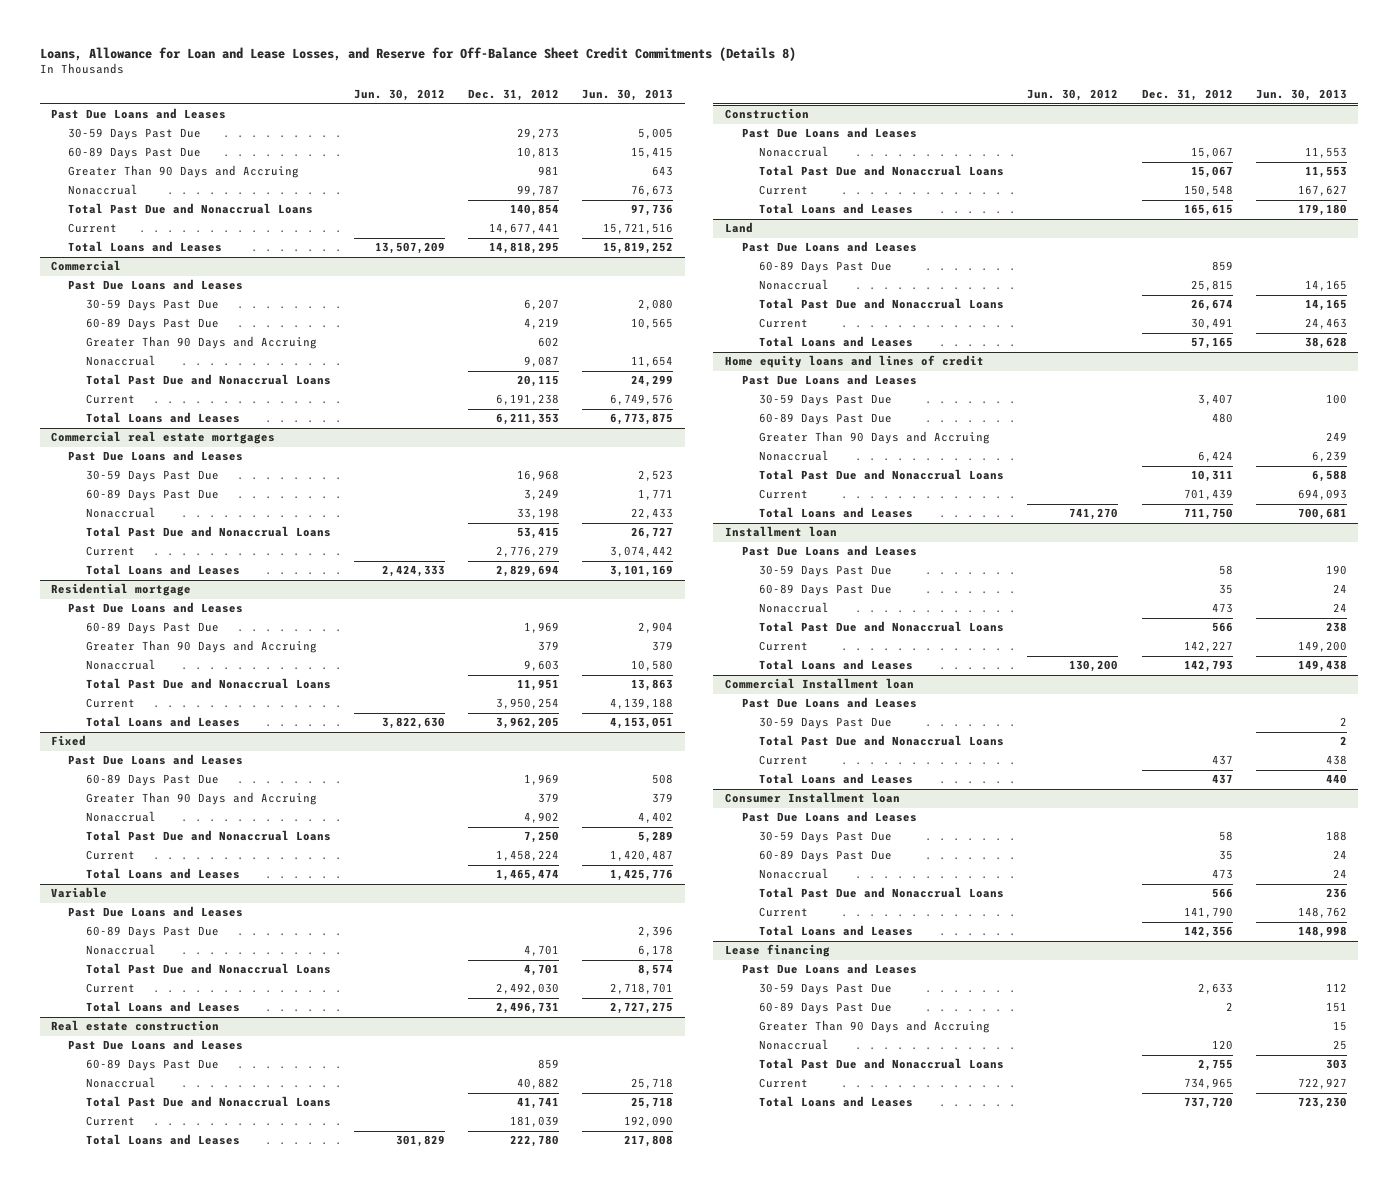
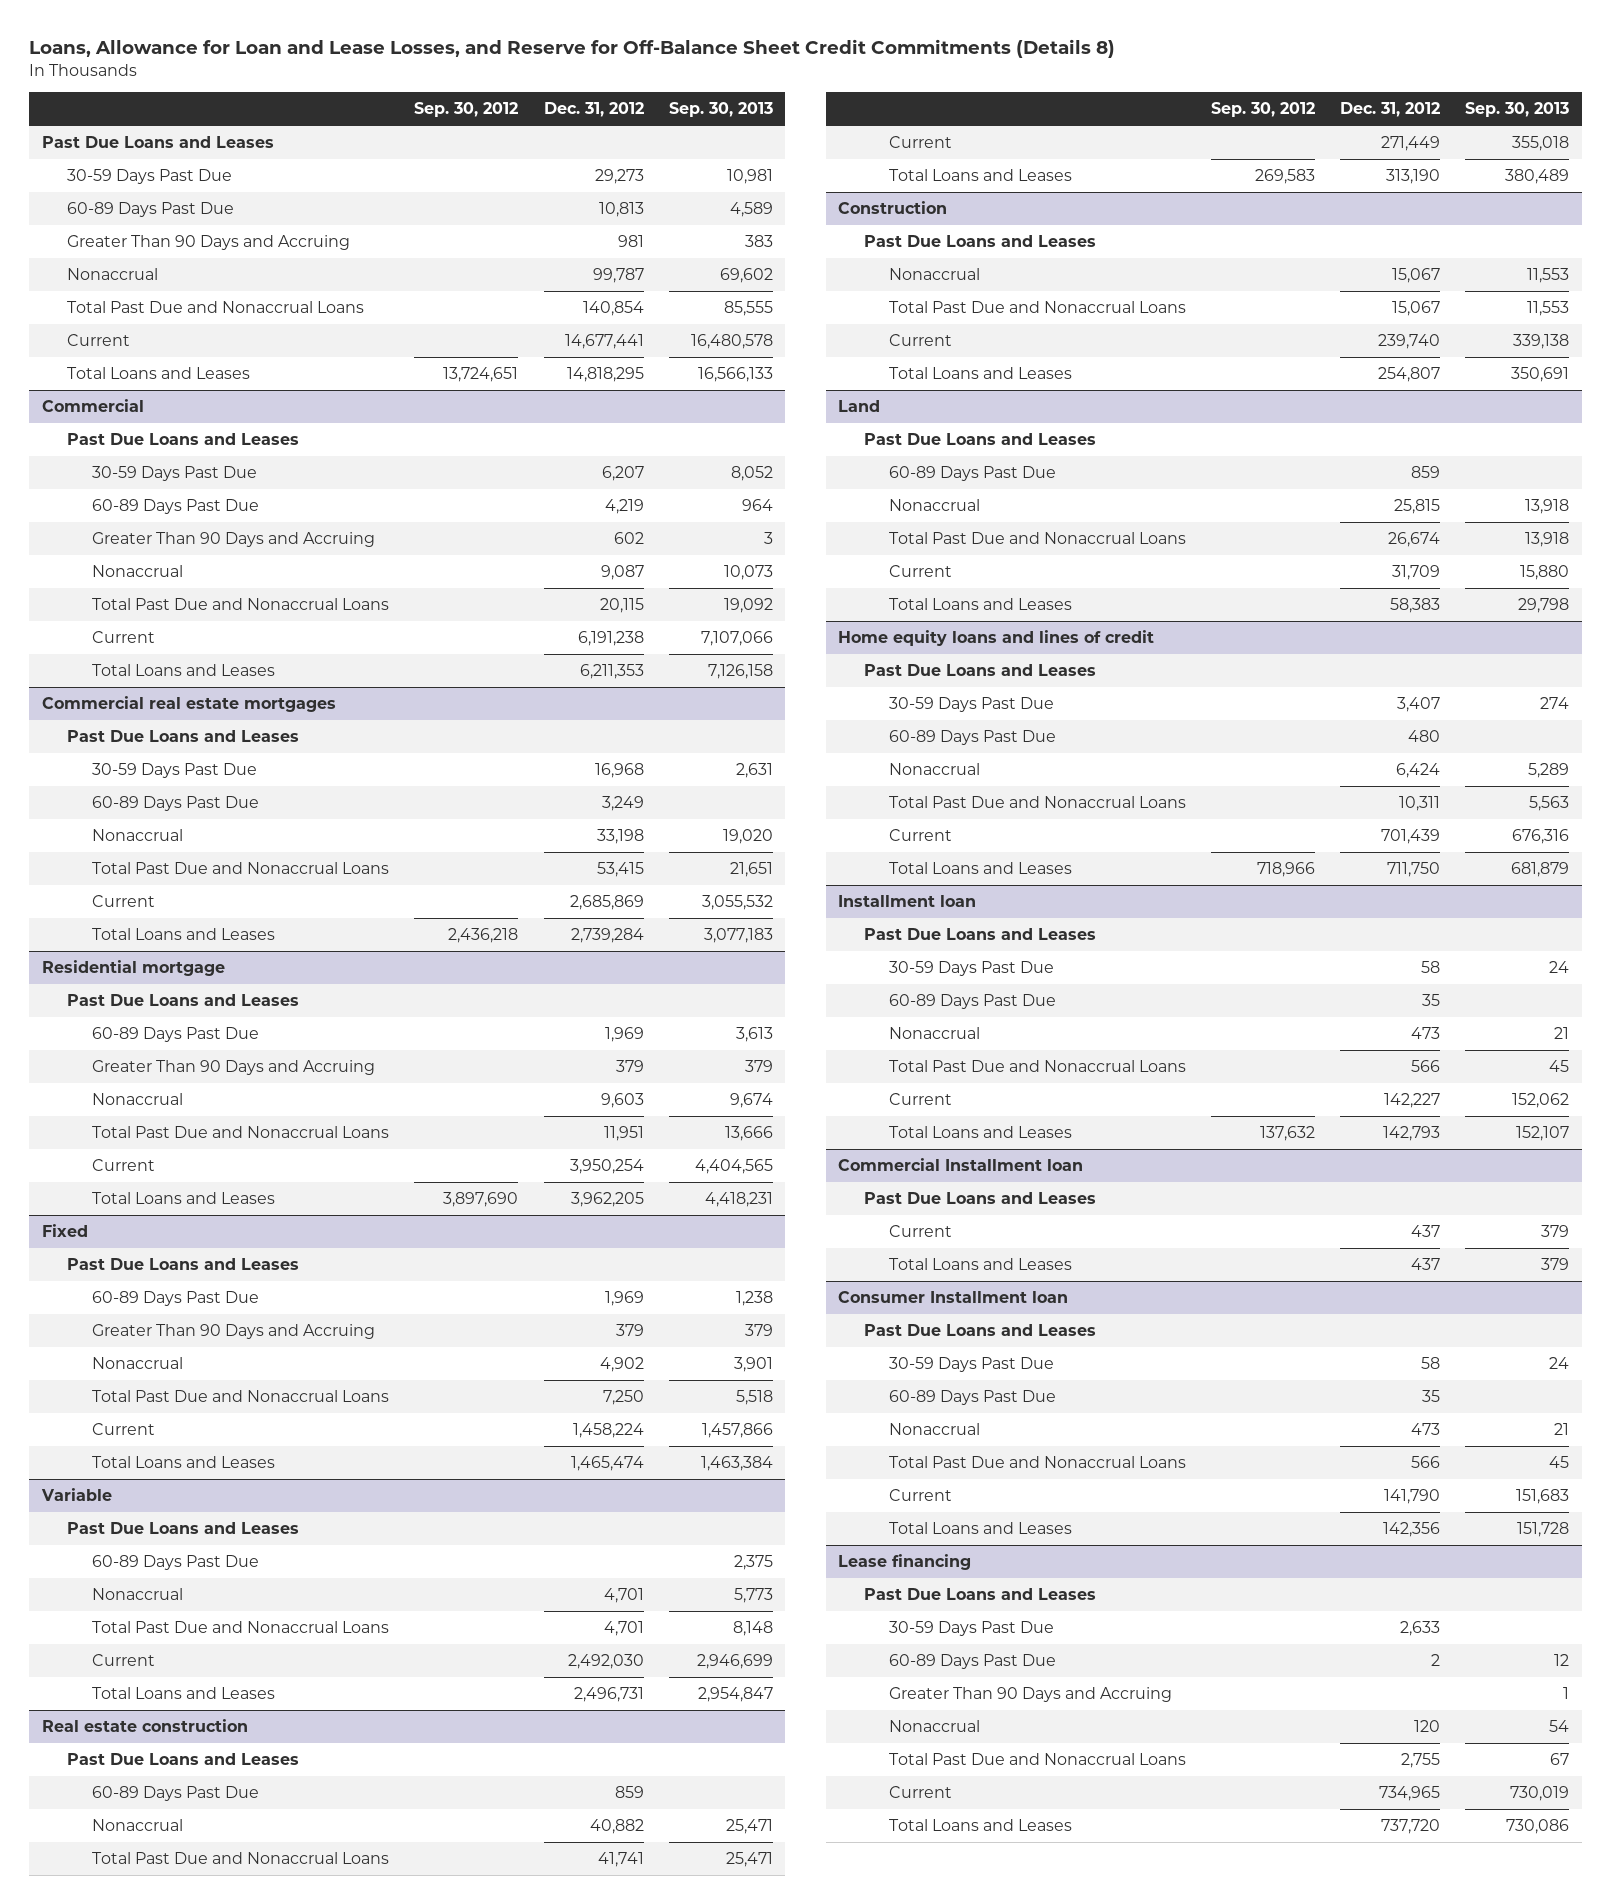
[353,89,445,102] Jun. 30, 2012 -> none
[582,89,674,102] Jun. 30, 2013 -> none
none -> [414,102,519,118] Sep. 30, 2012
none -> [668,102,773,118] Sep. 30, 2013
[495,546,559,558] 2,776,279 -> [569,895,644,911] 2,685,869
[495,565,559,578] 2,829,694 -> [570,928,644,944] 2,739,284
[509,1116,559,1128] 181,039 -> [1381,136,1441,152] 271,449
[509,1135,559,1148] 222,780 -> [1386,169,1441,185] 313,190
[1183,185,1233,197] 150,548 -> [1378,334,1441,350] 239,740
[1183,204,1233,217] 165,615 -> [1378,367,1441,383] 254,807
[1190,318,1233,330] 30,491 -> [1392,565,1441,581] 31,709
[1190,337,1233,350] 57,165 -> [1390,598,1441,614] 58,383
[759,431,991,445] Greater Than 90 Days and Accruing -> none
[759,717,893,730] 30-59 Days Past Due -> none
[759,735,1005,747] Total Past Due and Nonaccrual Loans -> none

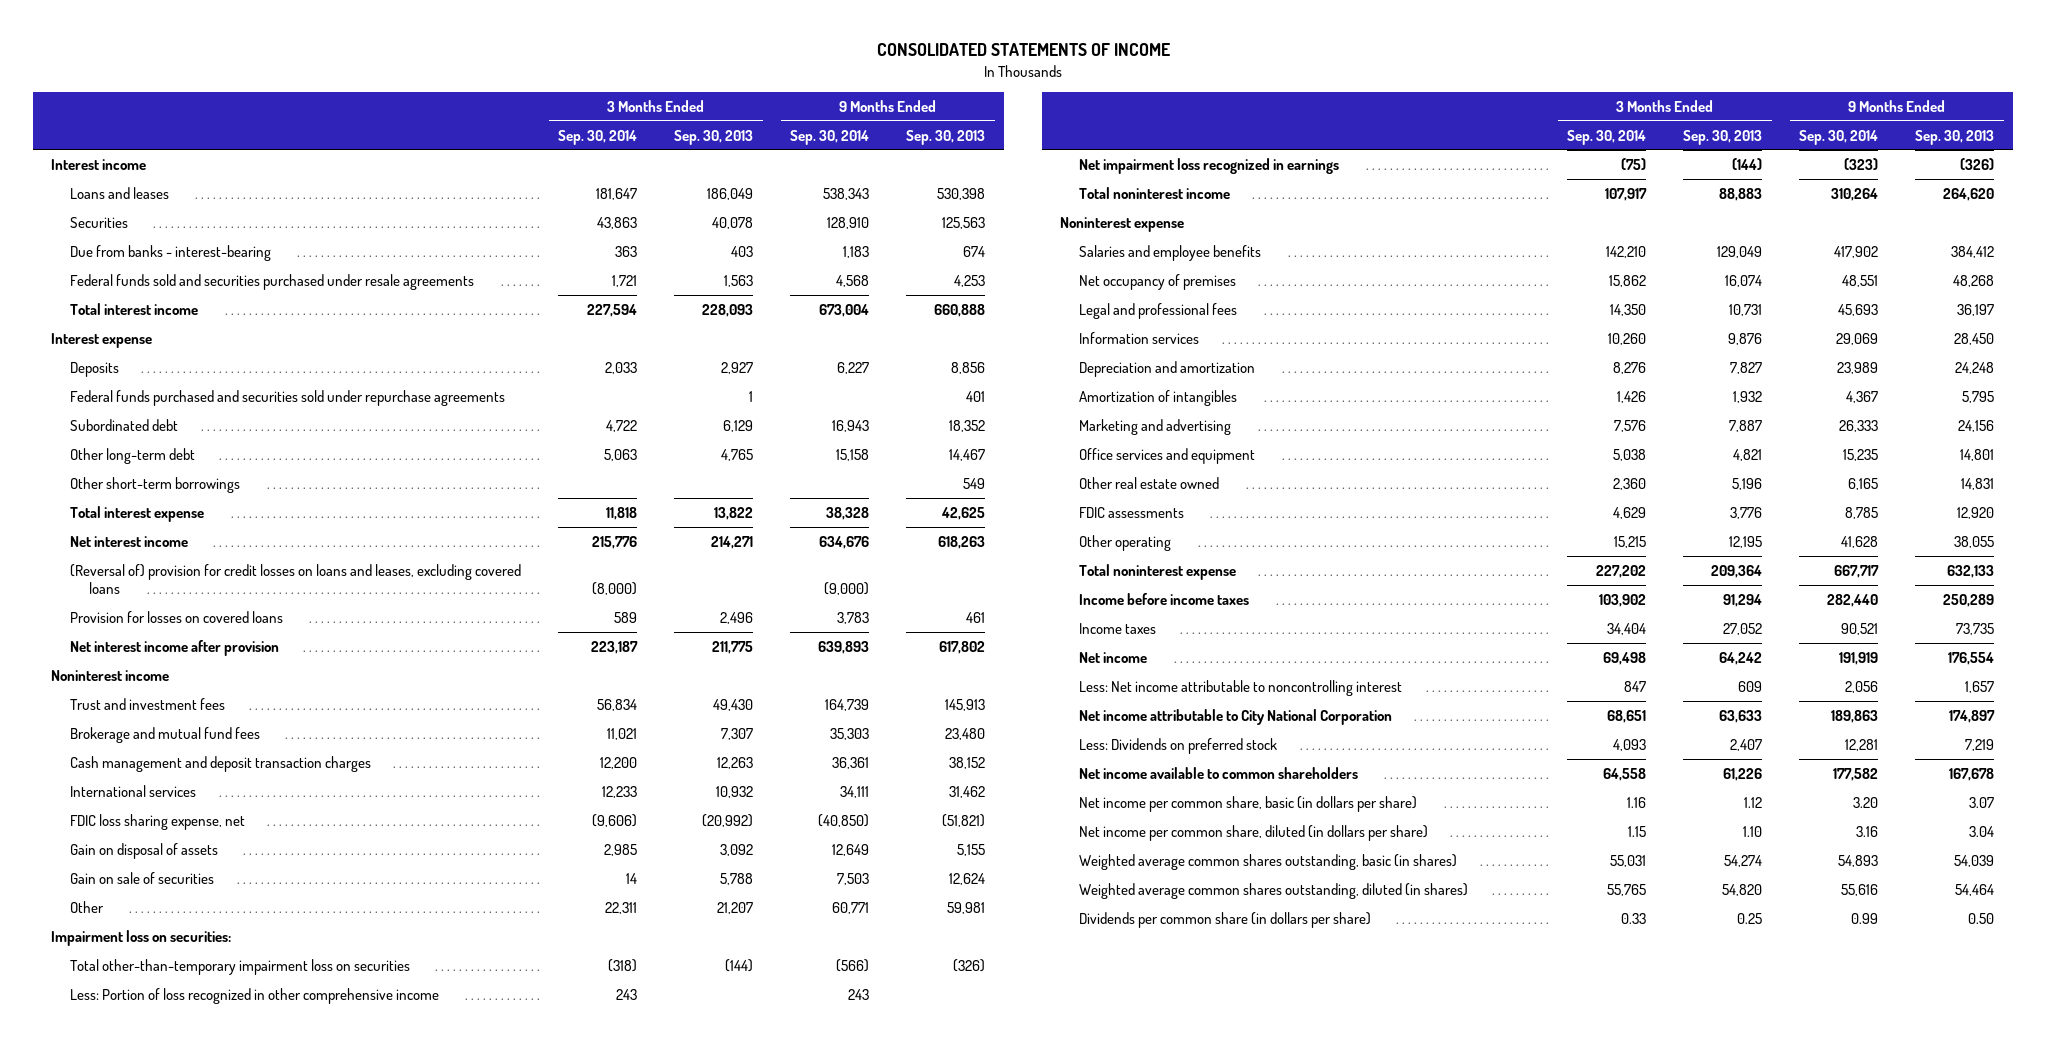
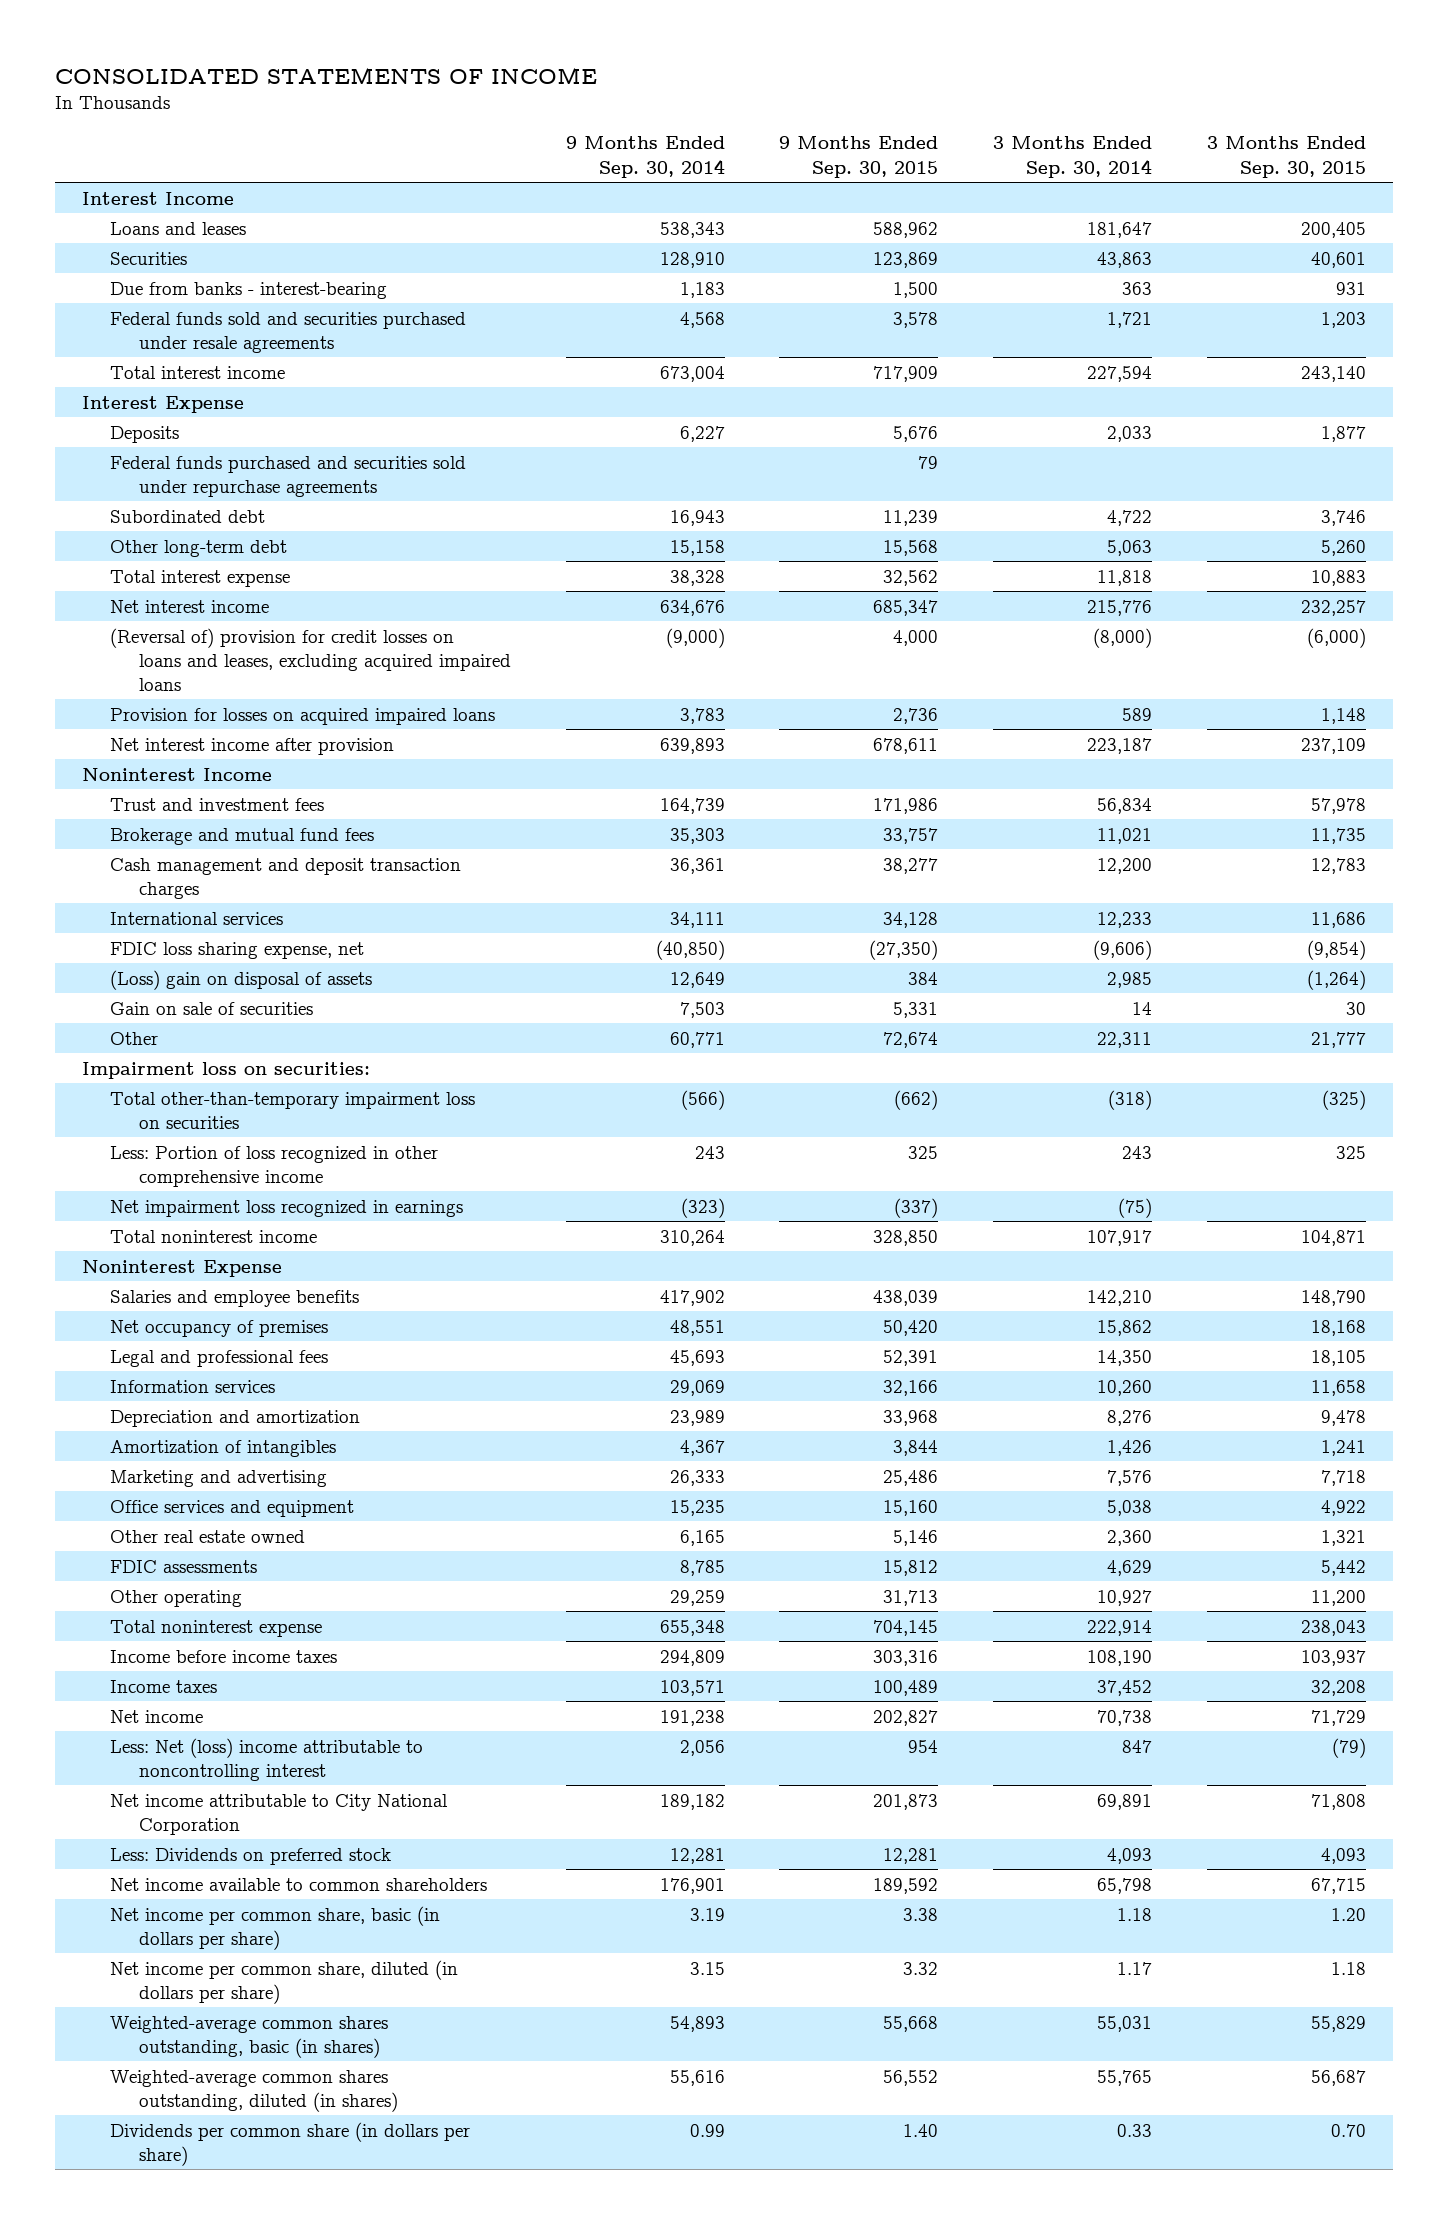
[674,129,754,145] Sep. 30, 2013 -> none
[906,129,986,145] Sep. 30, 2013 -> none
none -> [779,136,939,178] 9 Months Ended Sep. 30, 2015
none -> [1206,136,1366,178] 3 Months Ended Sep. 30, 2015
[51,158,147,170] Interest income -> [81,191,234,205] Interest Income
[51,332,153,348] Interest expense -> [81,395,244,413] Interest Expense
[70,476,241,493] Other short-term borrowings -> none
[70,563,522,595] (Reversal of) provision for credit losses on loans and leases, excluding covered loans -> [110,627,511,691] (Reversal of) provision for credit losses on loans and leases, excluding acquired impaired loans
[70,610,284,623] Provision for losses on covered loans -> [110,707,496,725] Provision for losses on acquired impaired loans
[51,669,170,681] Noninterest income -> [81,767,272,781] Noninterest Income
[70,842,219,859] Gain on disposal of assets -> [110,969,373,990] (Loss) gain on disposal of assets
[1060,216,1185,232] Noninterest expense -> [81,1259,282,1277] Noninterest Expense
[1614,535,1647,548] 15,215 -> [1097,1589,1153,1606] 10,927
[1841,535,1879,548] 41,628 -> [669,1589,725,1606] 29,259
[1596,564,1647,578] 227,202 -> [1087,1619,1153,1636] 222,914
[1834,564,1880,578] 667,717 -> [659,1619,725,1636] 655,348
[1599,593,1647,607] 103,902 -> [1087,1649,1153,1666] 108,190
[1827,593,1879,607] 282,440 -> [659,1649,725,1666] 294,809
[1607,622,1647,635] 34,404 -> [1097,1679,1153,1696] 37,452
[1841,622,1879,635] 90,521 -> [659,1679,725,1696] 103,571
[1603,651,1647,665] 69,498 -> [1097,1709,1153,1726] 70,738
[1839,651,1879,665] 191,919 -> [659,1709,725,1726] 191,238
[1079,679,1403,696] Less: Net income attributable to noncontrolling interest -> [110,1737,424,1781] Less: Net (loss) income attributable to noncontrolling interest
[1607,709,1647,723] 68,651 -> [1097,1793,1153,1810] 69,891
[1831,709,1879,723] 189,863 -> [659,1793,725,1810] 189,182
[1603,767,1647,781] 64,558 -> [1097,1877,1153,1894] 65,798
[1833,767,1879,781] 177,582 -> [659,1877,725,1894] 176,901
[1627,796,1647,808] 1.16 -> [1117,1907,1153,1921] 1.18
[1853,796,1879,808] 3.20 -> [689,1907,725,1921] 3.19
[1628,825,1647,837] 1.15 -> [1117,1961,1153,1975] 1.17
[1856,825,1879,837] 3.16 -> [689,1961,725,1975] 3.15
[1079,853,1458,870] Weighted average common shares outstanding, basic (in shares) -> [110,2015,389,2058] Weighted-average common shares outstanding, basic (in shares)
[1079,882,1469,899] Weighted average common shares outstanding, diluted (in shares) -> [110,2069,398,2112] Weighted-average common shares outstanding, diluted (in shares)

